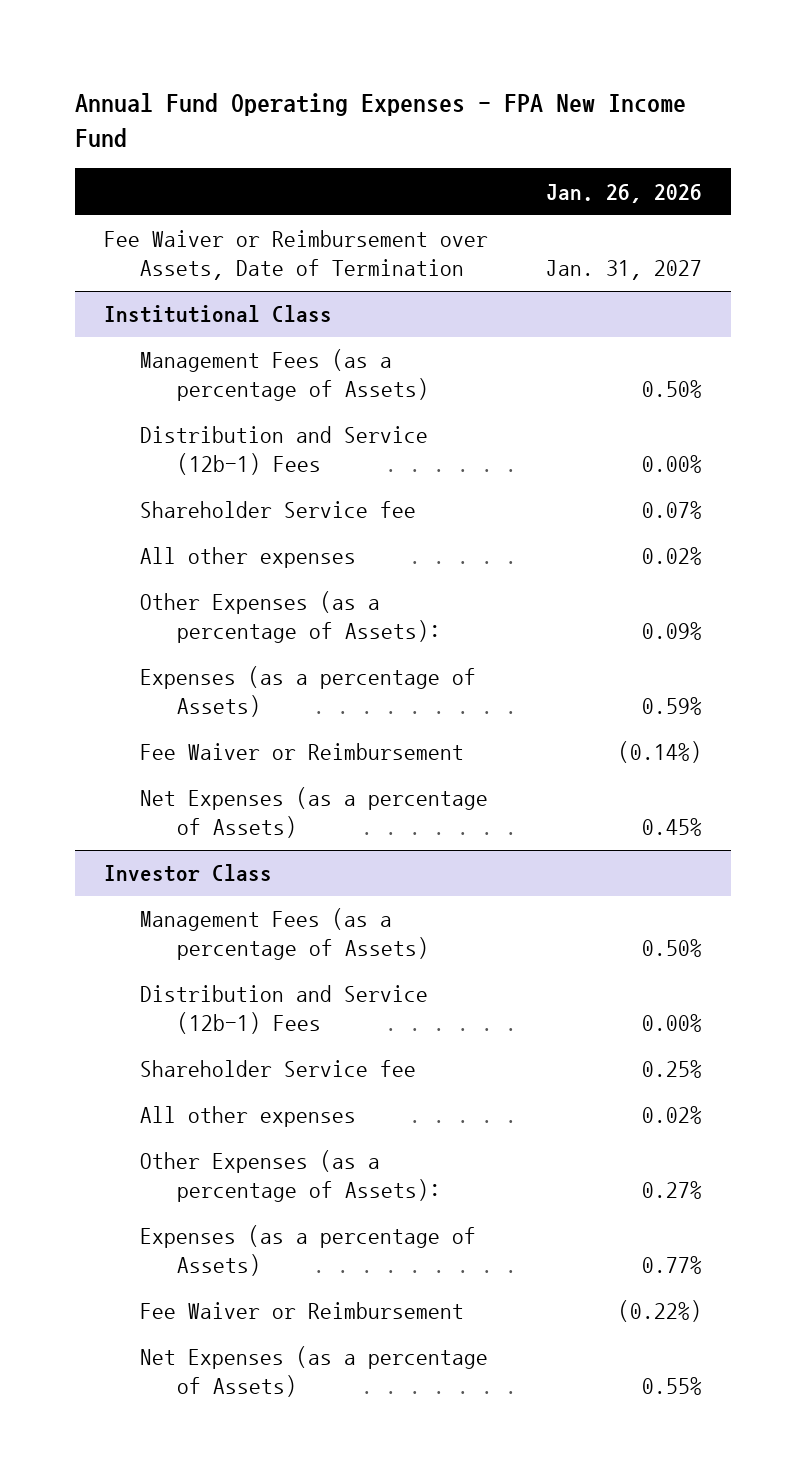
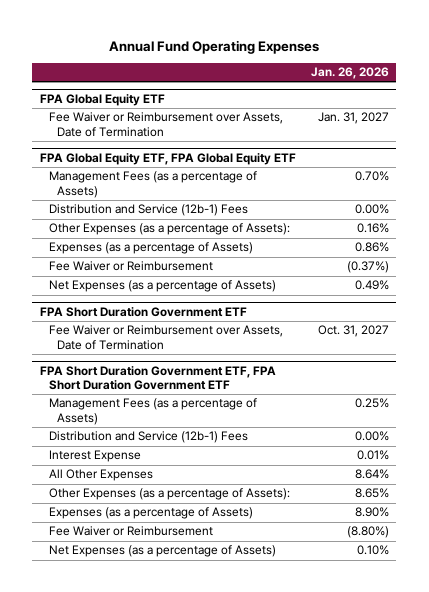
[75,92,687,147] Annual Fund Operating Expenses - FPA New Income Fund -> [109,39,320,54] Annual Fund Operating Expenses
none -> [39,93,165,106] FPA Global Equity ETF
[104,305,333,324] Institutional Class -> none
none -> [39,152,296,165] FPA Global Equity ETF, FPA Global Equity ETF
[642,379,703,398] 0.50% -> [354,171,389,182] 0.70%
[140,501,417,519] Shareholder Service fee -> none
[140,547,357,569] All other expenses -> none
[104,864,273,883] Investor Class -> none
[642,621,703,640] 0.09% -> [356,223,389,234] 0.16%
[642,696,703,715] 0.59% -> [354,242,389,253] 0.86%
[618,741,703,764] (0.14%) -> [346,261,389,274] (0.37%)
[642,817,703,836] 0.45% -> [354,280,389,291] 0.49%
none -> [39,306,247,317] FPA Short Duration Government ETF
none -> [48,325,283,350] Fee Waiver or Reimbursement over Assets, Date of Termination
none -> [39,365,276,390] FPA Short Duration Government ETF, FPA Short Duration Government ETF
[642,938,703,957] 0.50% -> [354,398,389,409] 0.25%
[140,1060,417,1078] Shareholder Service fee -> none
none -> [48,450,141,463] Interest Expense
[140,1106,357,1128] All other expenses -> [48,469,153,482] All Other Expenses
[642,1106,703,1125] 0.02% -> [354,469,389,480] 8.64%
[642,1180,703,1199] 0.27% -> [354,488,389,499] 8.65%
[642,1255,703,1274] 0.77% -> [354,507,389,518] 8.90%
[618,1300,703,1323] (0.22%) -> [346,526,389,539] (8.80%)
[642,1376,703,1395] 0.55% -> [356,545,389,556] 0.10%

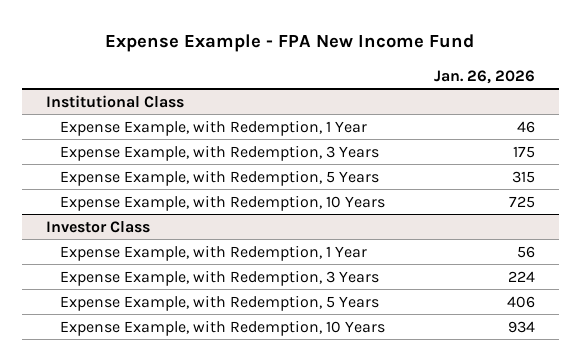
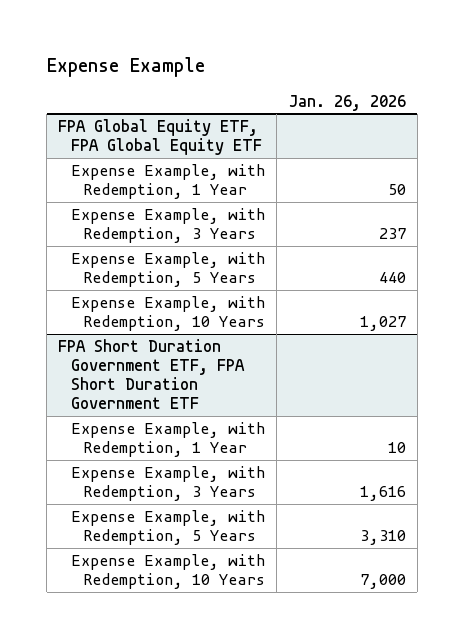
[105,33,475,52] Expense Example - FPA New Income Fund -> [46,57,205,78] Expense Example
[45,94,184,108] Institutional Class -> none
[45,220,150,233] Investor Class -> none
none -> [58,119,262,156] FPA Global Equity ETF, FPA Global Equity ETF
[516,120,535,133] 46 -> [387,184,406,196] 50
[512,145,535,158] 175 -> [378,228,406,240] 237
[511,170,535,183] 315 -> [378,272,406,284] 440
[508,195,535,208] 725 -> [359,316,406,332] 1,027
none -> [58,339,245,410] FPA Short Duration Government ETF, FPA Short Duration Government ETF
[516,245,535,258] 56 -> [387,442,406,454] 10
[507,270,535,282] 224 -> [359,486,406,502] 1,616
[506,295,535,308] 406 -> [359,530,406,546] 3,310
[507,320,535,333] 934 -> [359,574,406,590] 7,000

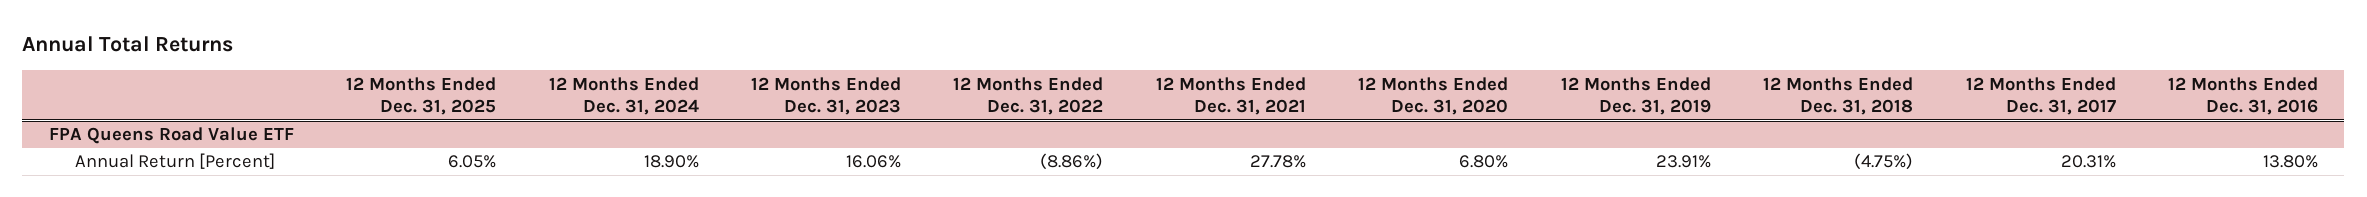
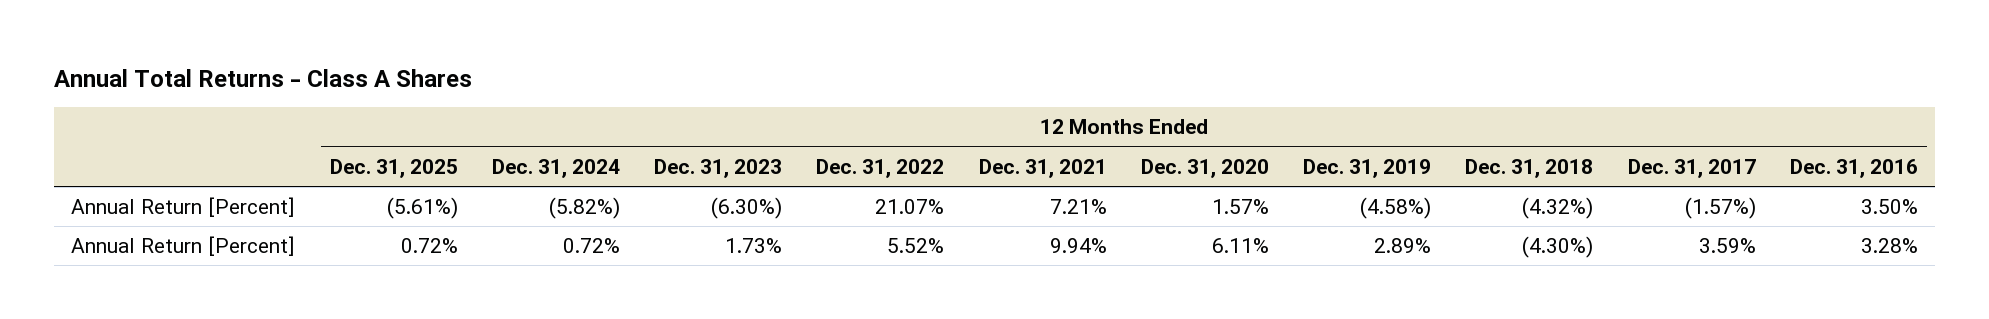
[22,36,234,53] Annual Total Returns -> [54,68,473,87] Annual Total Returns - Class A Shares
[48,127,294,145] FPA Queens Road Value ETF -> none
[448,155,497,169] 6.05% -> [386,197,458,220] (5.61%)
[643,155,699,169] 18.90% -> [548,197,620,220] (5.82%)
[846,155,902,169] 16.06% -> [711,197,783,220] (6.30%)
[1040,153,1104,171] (8.86%) -> [875,199,945,215] 21.07%
[1249,155,1306,169] 27.78% -> [1049,199,1107,215] 7.21%
[1459,155,1509,169] 6.80% -> [1211,199,1269,215] 1.57%
[1655,155,1711,169] 23.91% -> [1360,197,1432,220] (4.58%)
[1854,153,1914,171] (4.75%) -> [1522,197,1594,220] (4.32%)
[2060,155,2116,169] 20.31% -> [1684,197,1756,220] (1.57%)
[2263,155,2319,169] 13.80% -> [1860,199,1918,215] 3.50%
none -> [71,236,296,257] Annual Return [Percent]

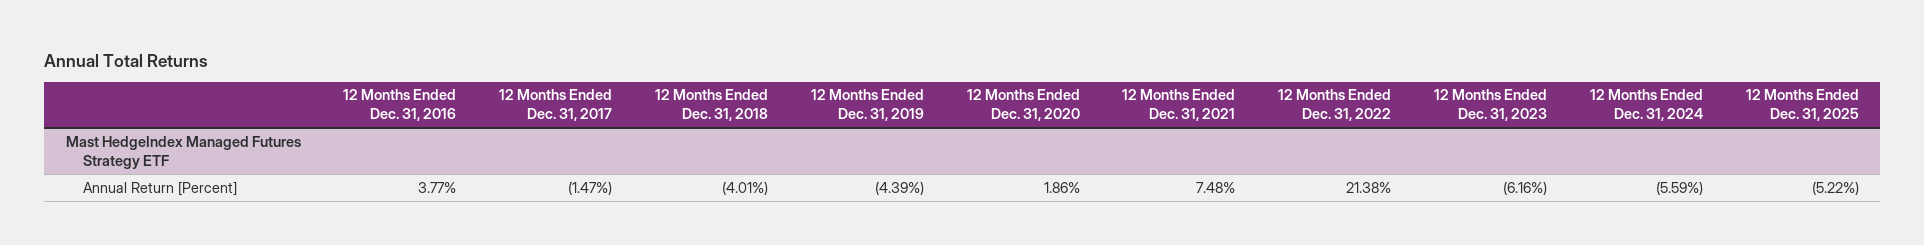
[54,68,473,87] Annual Total Returns - Class A Shares -> [44,53,209,67] Annual Total Returns
[71,236,296,257] Annual Return [Percent] -> none
none -> [65,135,301,169] Mast HedgeIndex Managed Futures Strategy ETF
[386,197,458,220] (5.61%) -> [1811,180,1859,195] (5.22%)
[548,197,620,220] (5.82%) -> [1655,180,1703,195] (5.59%)
[711,197,783,220] (6.30%) -> [1502,180,1547,195] (6.16%)
[875,199,945,215] 21.07% -> [1346,181,1392,193] 21.38%
[1049,199,1107,215] 7.21% -> [1196,181,1236,193] 7.48%
[1211,199,1269,215] 1.57% -> [1043,181,1080,193] 1.86%
[1360,197,1432,220] (4.58%) -> [874,180,924,195] (4.39%)
[1522,197,1594,220] (4.32%) -> [721,180,768,195] (4.01%)
[1684,197,1756,220] (1.57%) -> [568,180,613,195] (1.47%)
[1860,199,1918,215] 3.50% -> [418,181,457,193] 3.77%

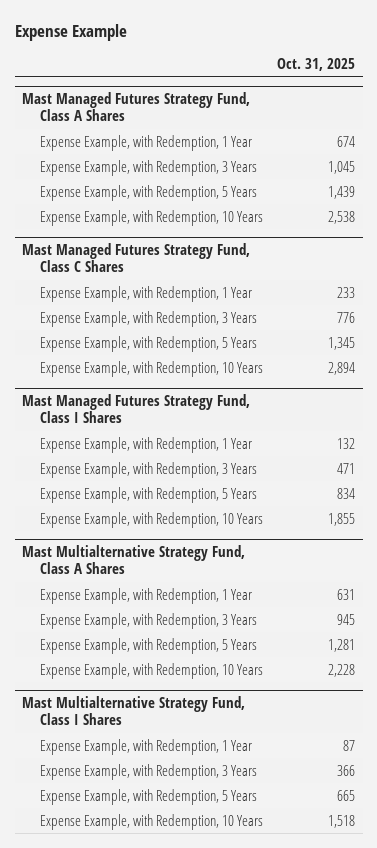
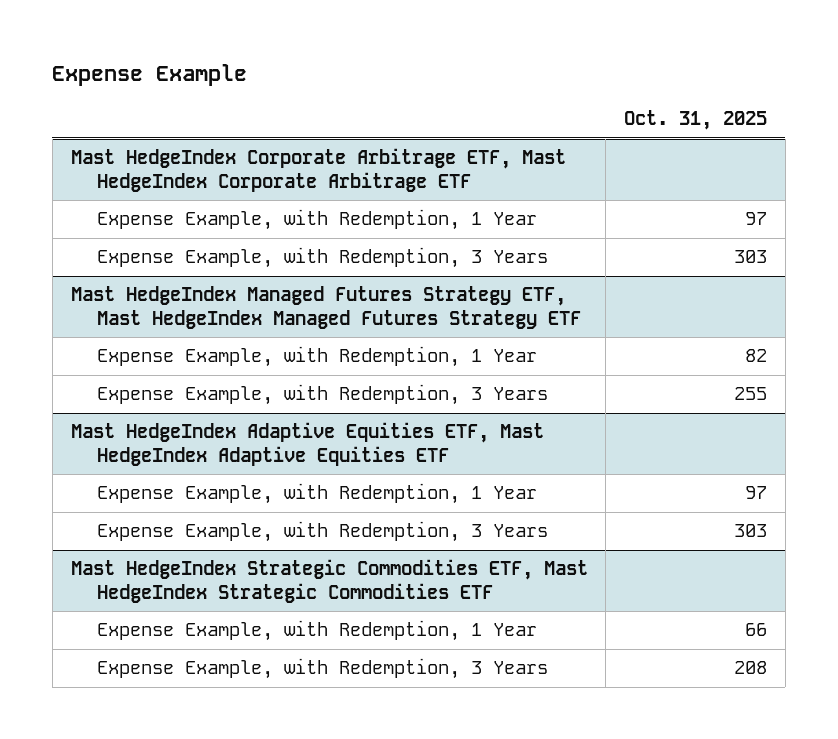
[21,92,250,122] Mast Managed Futures Strategy Fund, Class A Shares -> none
[39,184,257,201] Expense Example, with Redemption, 5 Years -> none
[39,209,263,226] Expense Example, with Redemption, 10 Years -> none
[21,243,250,273] Mast Managed Futures Strategy Fund, Class C Shares -> none
[39,335,257,352] Expense Example, with Redemption, 5 Years -> none
[39,360,263,377] Expense Example, with Redemption, 10 Years -> none
[21,394,250,424] Mast Managed Futures Strategy Fund, Class I Shares -> none
[39,486,257,503] Expense Example, with Redemption, 5 Years -> none
[39,511,263,528] Expense Example, with Redemption, 10 Years -> none
[21,545,245,575] Mast Multialternative Strategy Fund, Class A Shares -> none
[39,637,257,654] Expense Example, with Redemption, 5 Years -> none
[39,662,263,679] Expense Example, with Redemption, 10 Years -> none
[21,696,245,726] Mast Multialternative Strategy Fund, Class I Shares -> none
[39,738,252,755] Expense Example, with Redemption, 1 Year -> none
[39,763,257,780] Expense Example, with Redemption, 3 Years -> none
[39,788,257,805] Expense Example, with Redemption, 5 Years -> none
[39,813,263,830] Expense Example, with Redemption, 10 Years -> none
none -> [70,148,566,192] Mast HedgeIndex Corporate Arbitrage ETF, Mast HedgeIndex Corporate Arbitrage ETF
[337,135,356,147] 674 -> [745,212,768,226] 97
[328,160,356,174] 1,045 -> [734,250,768,264] 303
none -> [70,286,582,329] Mast HedgeIndex Managed Futures Strategy ETF, Mast HedgeIndex Managed Futures Strategy ETF
[337,286,356,298] 233 -> [745,349,768,363] 82
[337,311,356,323] 776 -> [734,387,768,401] 255
none -> [70,422,544,466] Mast HedgeIndex Adaptive Equities ETF, Mast HedgeIndex Adaptive Equities ETF
[337,437,356,449] 132 -> [745,486,768,500] 97
[337,462,356,474] 471 -> [734,524,768,538] 303
none -> [70,559,588,603] Mast HedgeIndex Strategic Commodities ETF, Mast HedgeIndex Strategic Commodities ETF
[337,588,356,600] 631 -> [745,623,768,637] 66
[337,613,356,625] 945 -> [734,661,768,675] 208

